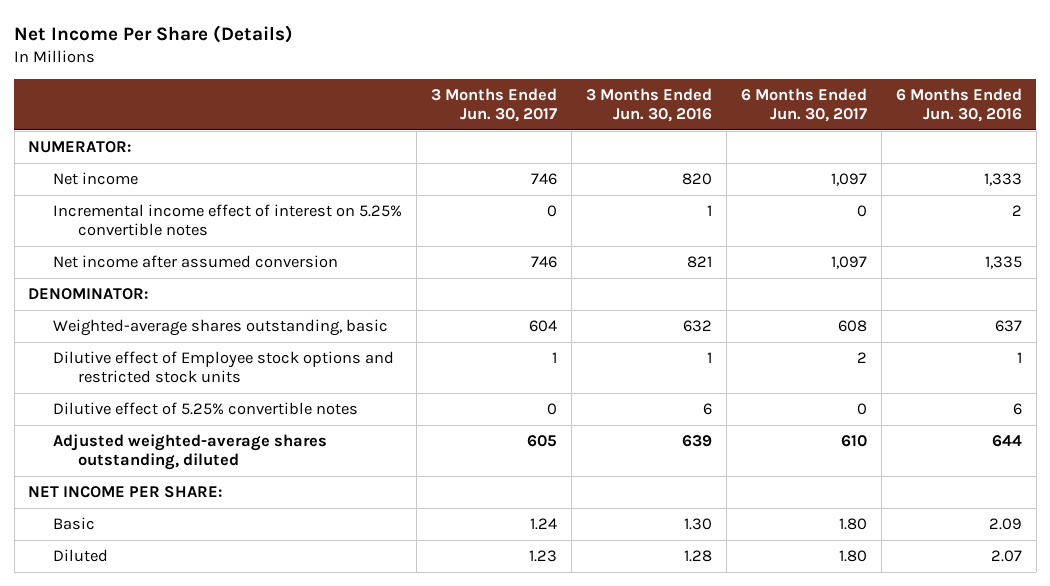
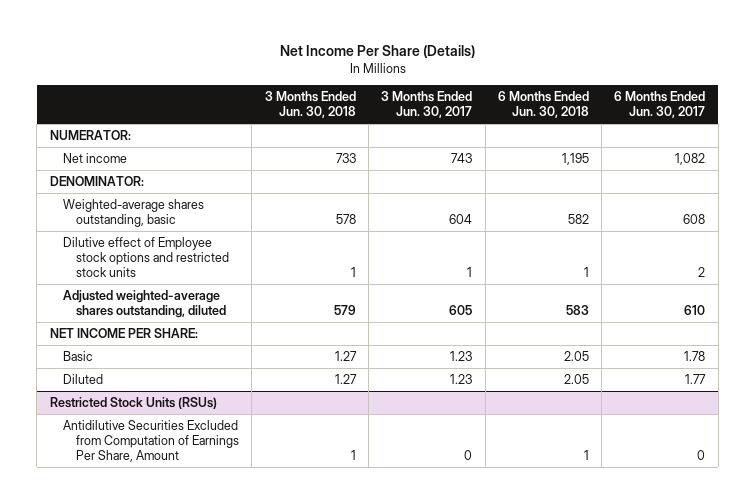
[585,87,712,123] 3 Months Ended Jun. 30, 2016 -> none
[895,87,1022,123] 6 Months Ended Jun. 30, 2016 -> none
none -> [264,91,356,118] 3 Months Ended Jun. 30, 2018
none -> [497,91,589,118] 6 Months Ended Jun. 30, 2018
[53,204,403,237] Incremental income effect of interest on 5.25% convertible notes -> none
[53,255,339,269] Net income after assumed conversion -> none
[530,173,557,186] 746 -> [451,153,473,164] 743
[830,173,867,187] 1,097 -> [675,153,706,166] 1,082
[53,402,359,416] Dilutive effect of 5.25% convertible notes -> none
[529,518,557,531] 1.24 -> [450,351,473,362] 1.23
[838,518,867,531] 1.80 -> [684,351,706,362] 1.78
[838,550,867,563] 1.80 -> [685,374,707,385] 1.77
none -> [49,397,217,410] Restricted Stock Units (RSUs)
none -> [62,420,240,462] Antidilutive Securities Excluded from Computation of Earnings Per Share, Amount

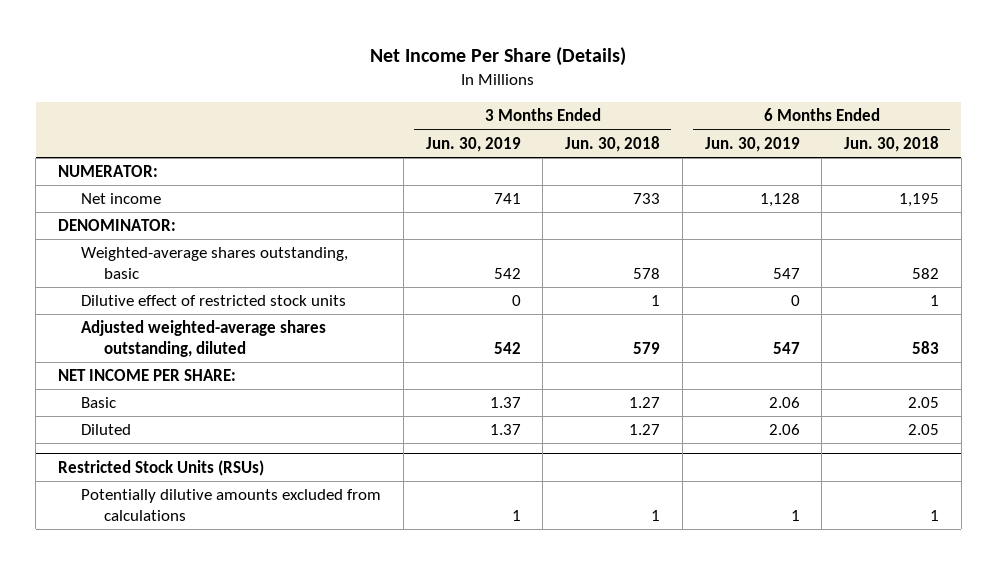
[381,91,473,118] 3 Months Ended Jun. 30, 2017 -> none
[614,91,706,118] 6 Months Ended Jun. 30, 2017 -> none
none -> [425,136,521,152] Jun. 30, 2019
none -> [704,136,800,152] Jun. 30, 2019
[62,237,230,277] Dilutive effect of Employee stock options and restricted stock units -> [81,295,347,307] Dilutive effect of restricted stock units
[62,420,240,462] Antidilutive Securities Excluded from Computation of Earnings Per Share, Amount -> [81,489,382,521] Potentially dilutive amounts excluded from calculations

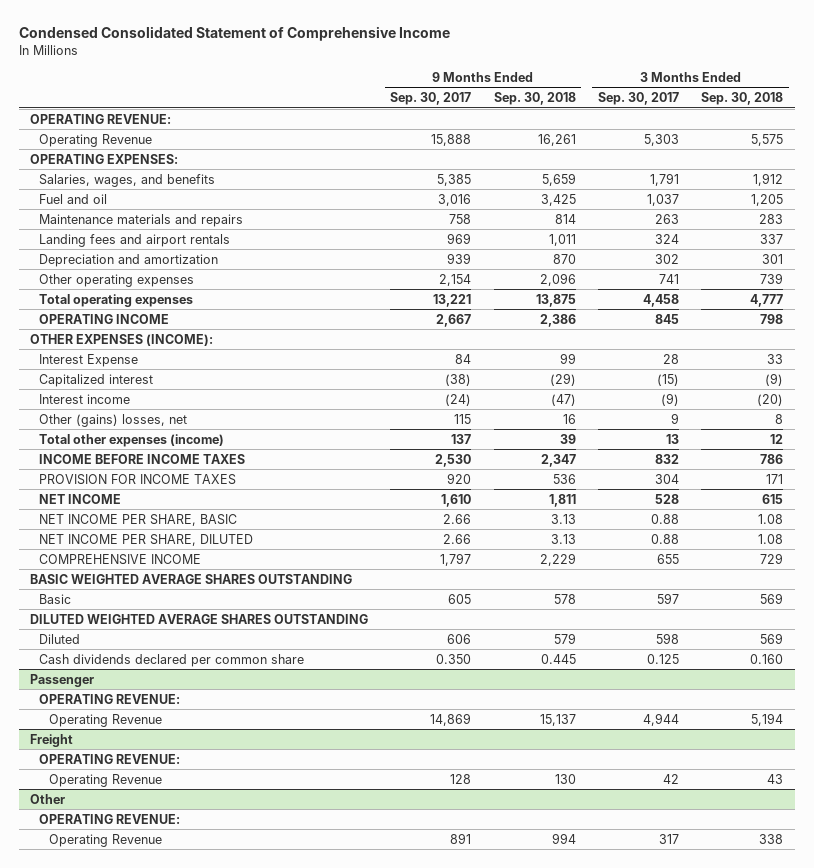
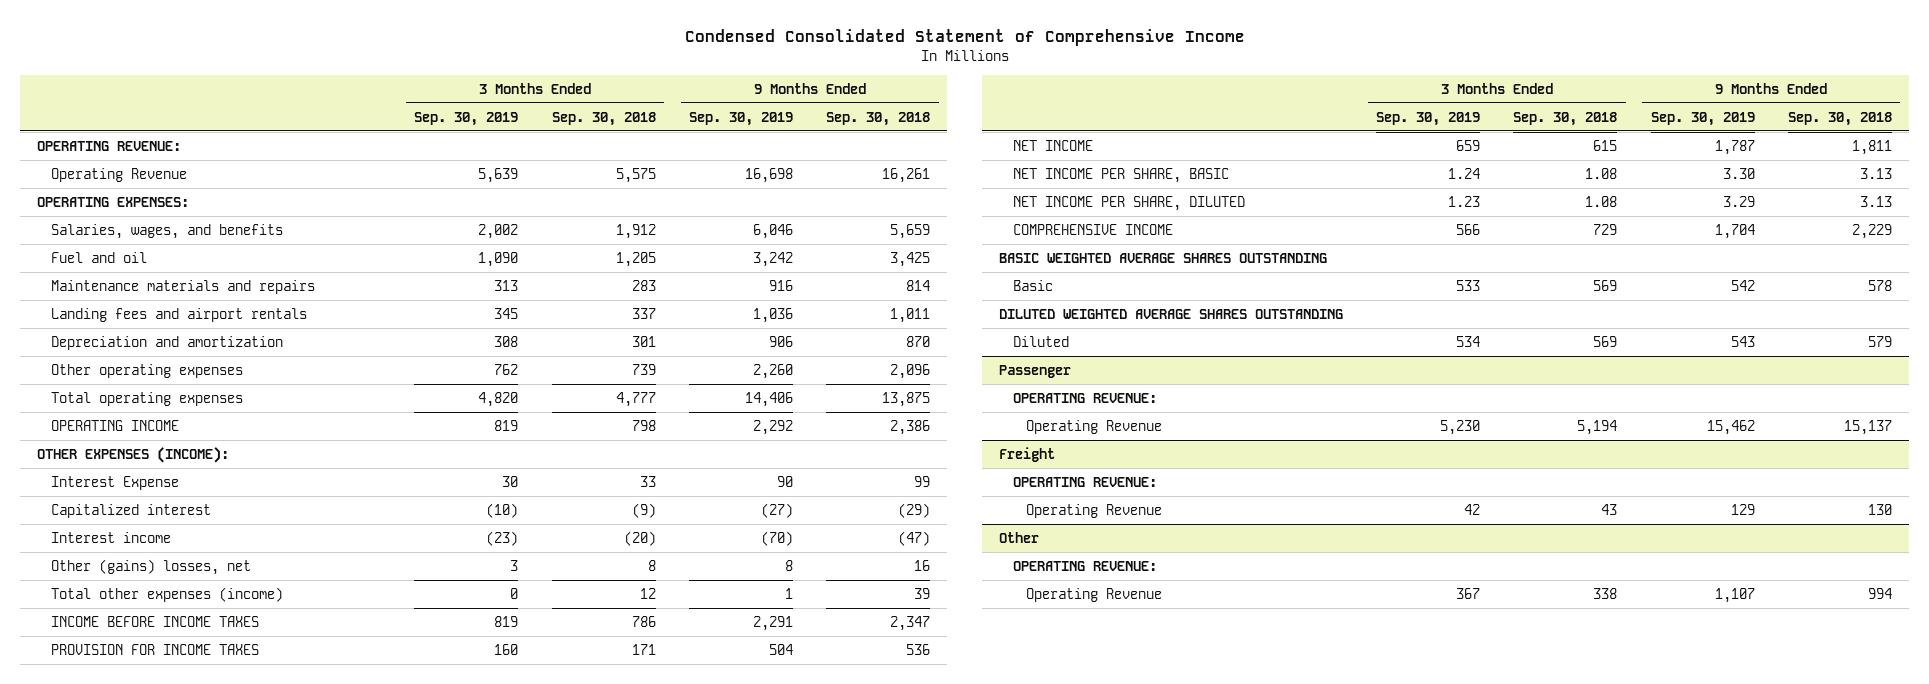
[390,91,472,105] Sep. 30, 2017 -> none
[598,91,680,105] Sep. 30, 2017 -> none
none -> [414,111,519,126] Sep. 30, 2019
none -> [689,111,794,126] Sep. 30, 2019
[39,653,305,667] Cash dividends declared per common share -> none

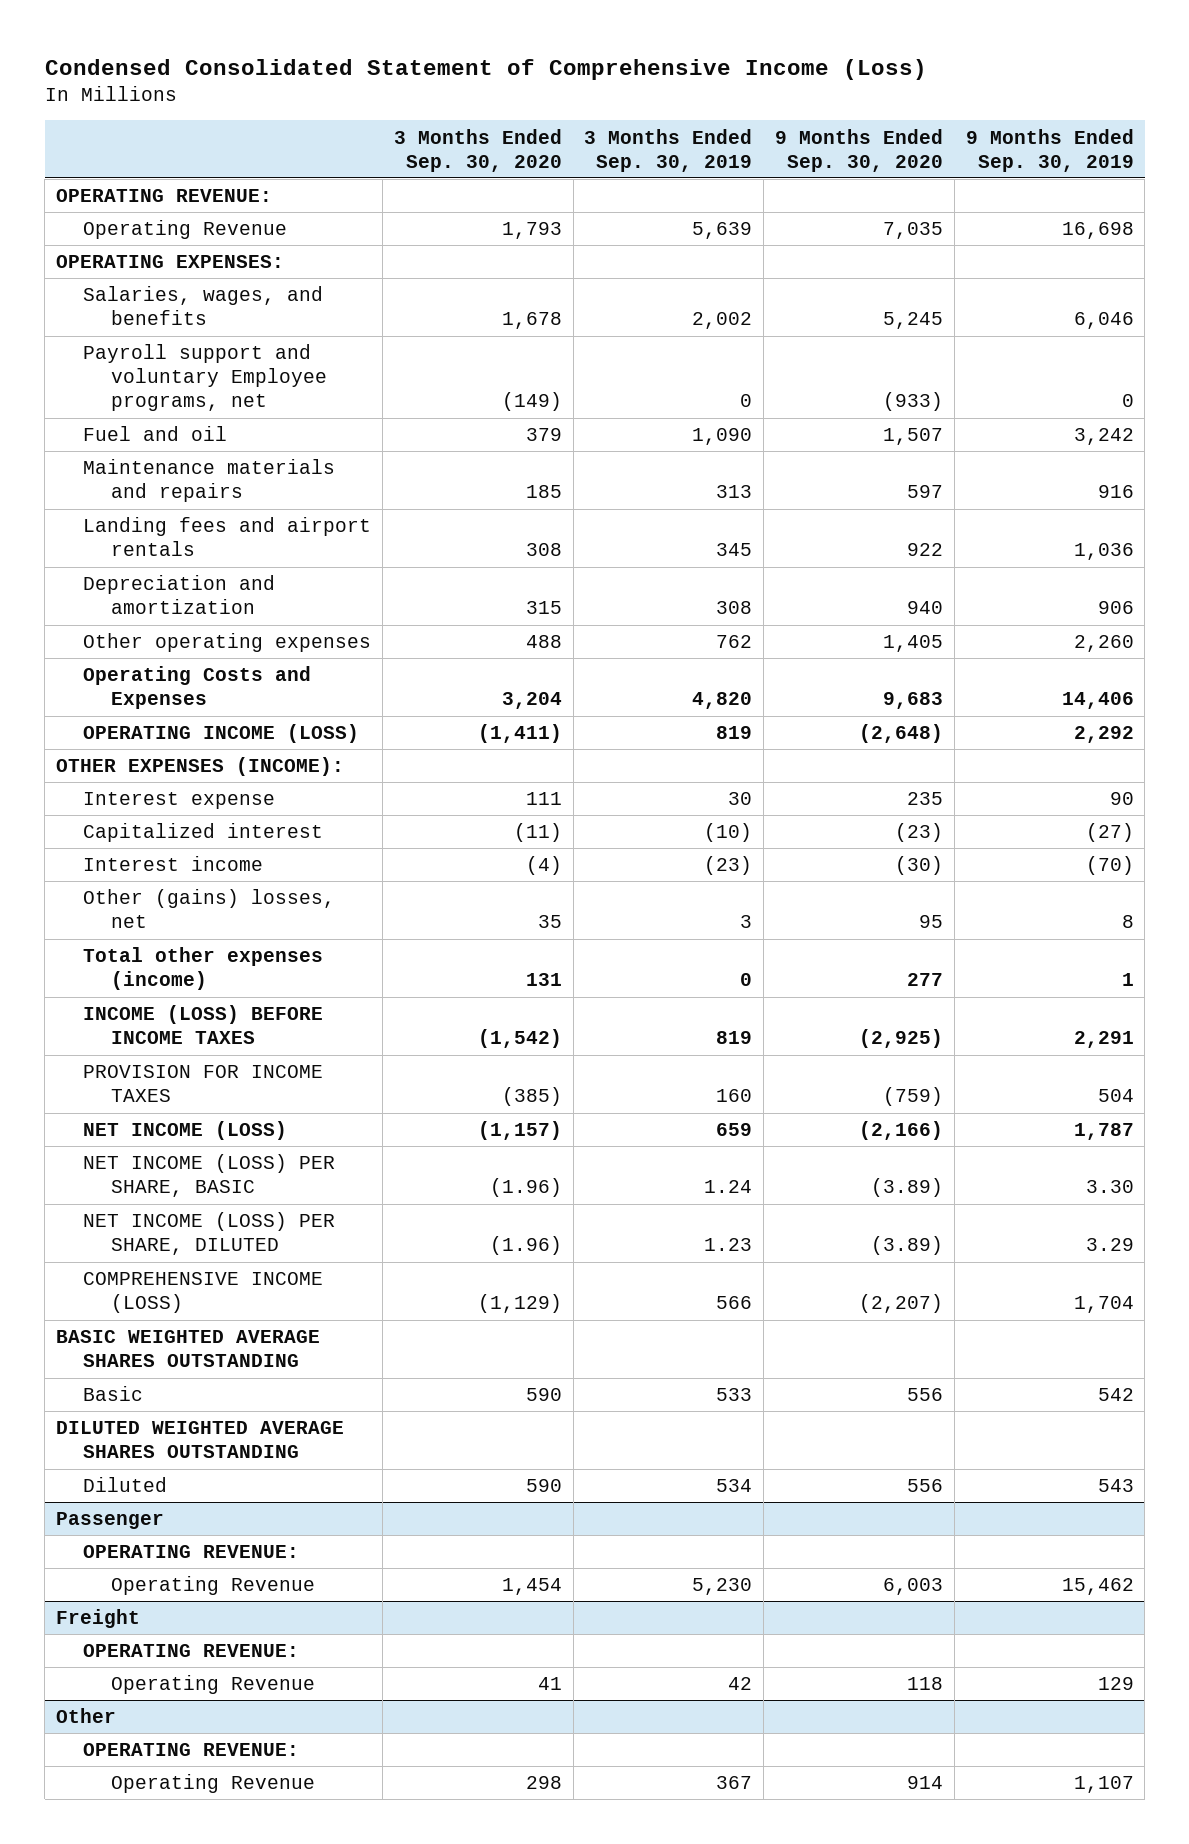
[684,29,1245,47] Condensed Consolidated Statement of Comprehensive Income -> [44,58,927,80] Condensed Consolidated Statement of Comprehensive Income (Loss)
[551,111,656,126] Sep. 30, 2018 -> none
[826,111,931,126] Sep. 30, 2018 -> none
none -> [393,128,562,172] 3 Months Ended Sep. 30, 2020
none -> [774,128,943,172] 9 Months Ended Sep. 30, 2020
none -> [83,344,327,412] Payroll support and voluntary Employee programs, net
[50,391,243,406] Total operating expenses -> [83,666,312,710] Operating Costs and Expenses
[50,419,179,431] OPERATING INCOME -> [83,724,360,744] OPERATING INCOME (LOSS)
[50,475,179,490] Interest Expense -> [83,792,276,810] Interest expense
[50,615,259,627] INCOME BEFORE INCOME TAXES -> [83,1005,324,1045] INCOME (LOSS) BEFORE INCOME TAXES
[1012,139,1093,151] NET INCOME -> [83,1121,288,1141] NET INCOME (LOSS)
[1012,167,1229,183] NET INCOME PER SHARE, BASIC -> [83,1154,336,1198] NET INCOME (LOSS) PER SHARE, BASIC
[1012,195,1245,211] NET INCOME PER SHARE, DILUTED -> [83,1212,336,1256] NET INCOME (LOSS) PER SHARE, DILUTED
[1012,223,1173,235] COMPREHENSIVE INCOME -> [83,1272,324,1314] COMPREHENSIVE INCOME (LOSS)

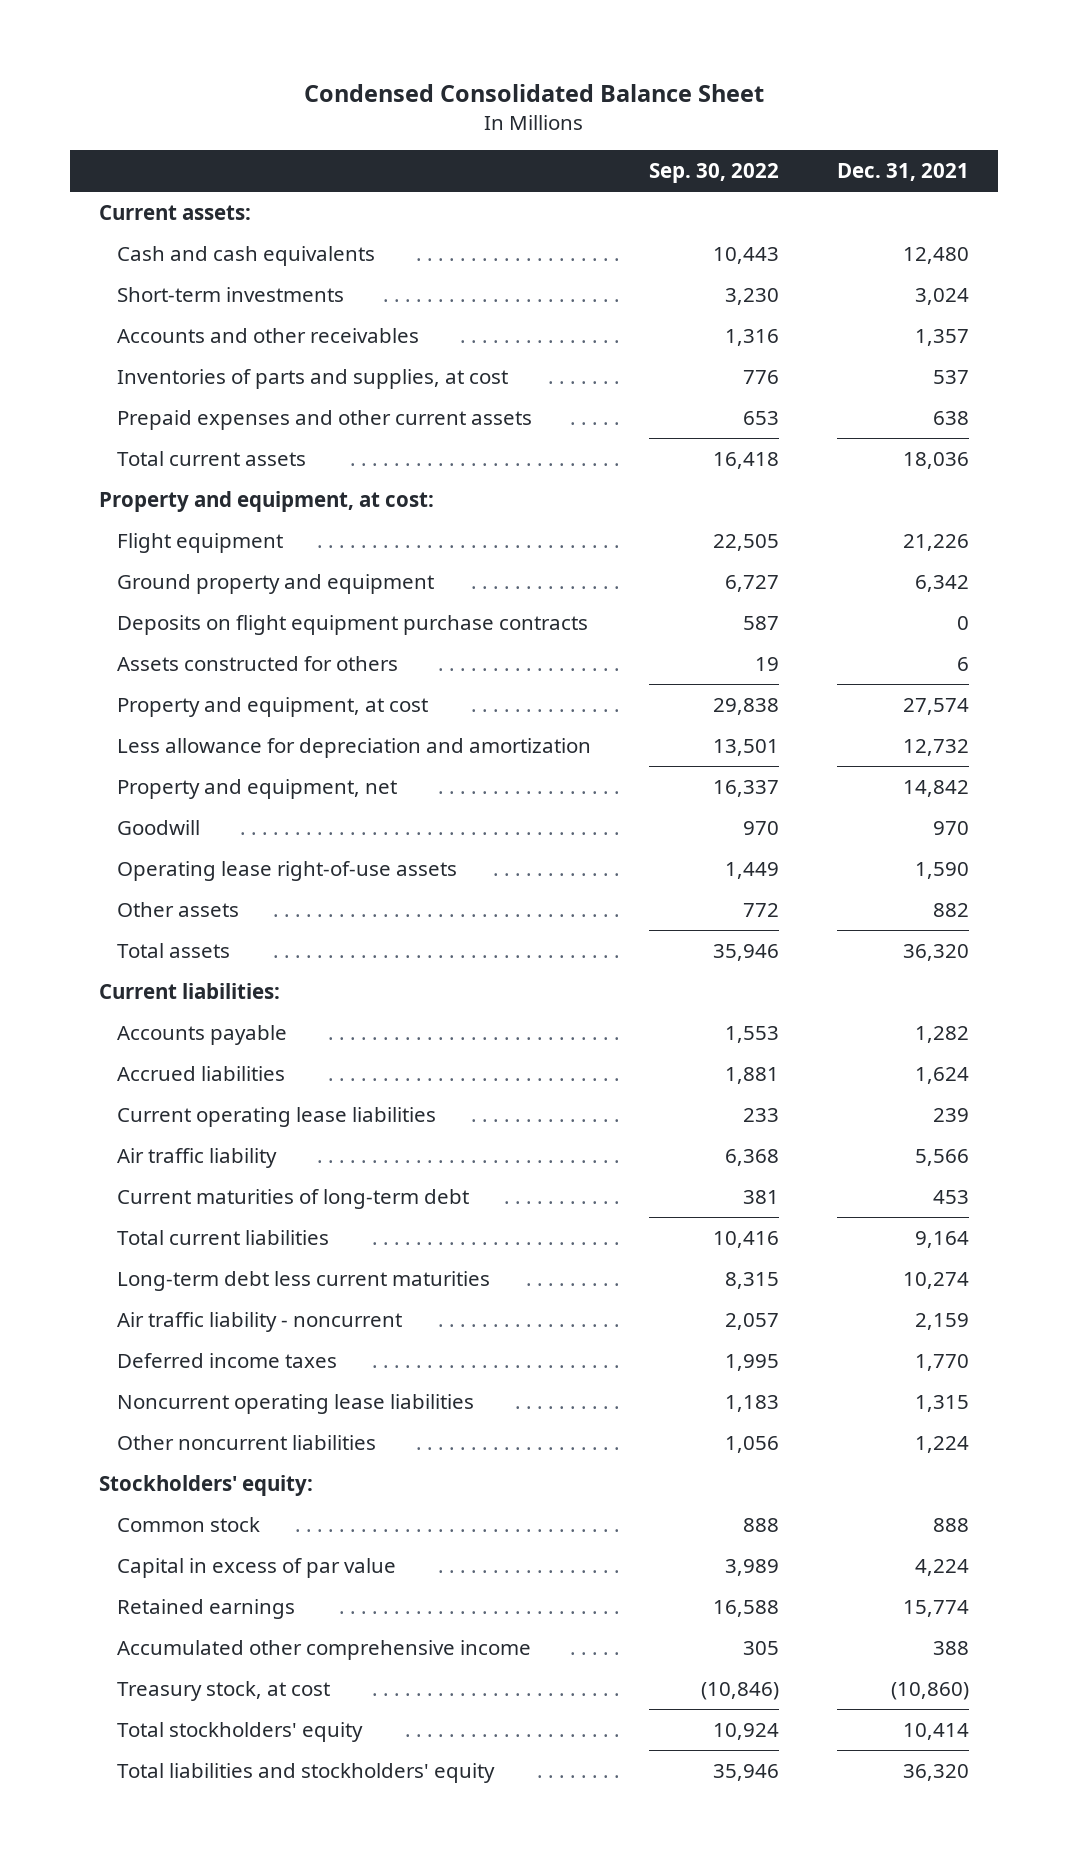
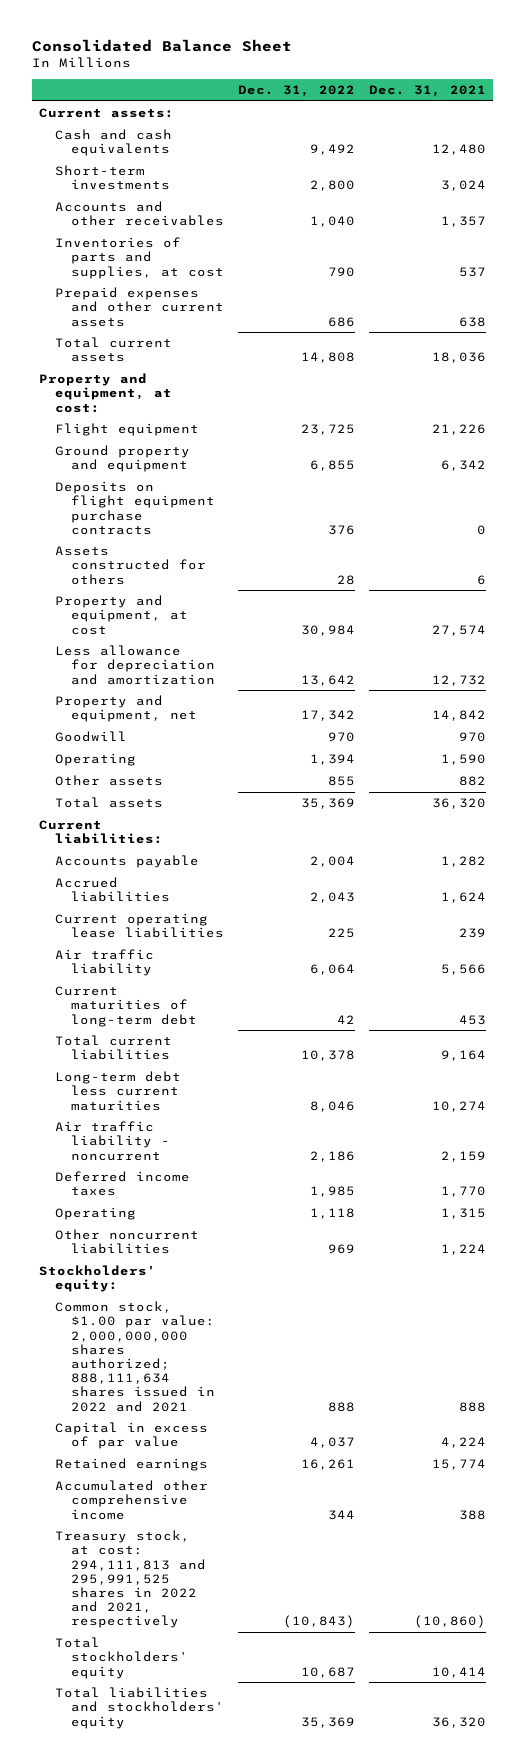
[304,84,765,103] Condensed Consolidated Balance Sheet -> [32,38,293,52] Consolidated Balance Sheet
[649,163,780,184] Sep. 30, 2022 -> none
none -> [238,85,356,98] Dec. 31, 2022
[117,860,458,881] Operating lease right-of-use assets -> [55,753,137,767] Operating
[117,1393,475,1414] Noncurrent operating lease liabilities -> [55,1207,137,1221] Operating
[117,1516,261,1532] Common stock -> [55,1301,215,1412] Common stock, $1.00 par value: 2,000,000,000 shares authorized; 888,111,634 shares issued in 2022 and 2021
[117,1680,331,1701] Treasury stock, at cost -> [55,1530,206,1629] Treasury stock, at cost: 294,111,813 and 295,991,525 shares in 2022 and 2021, respectively

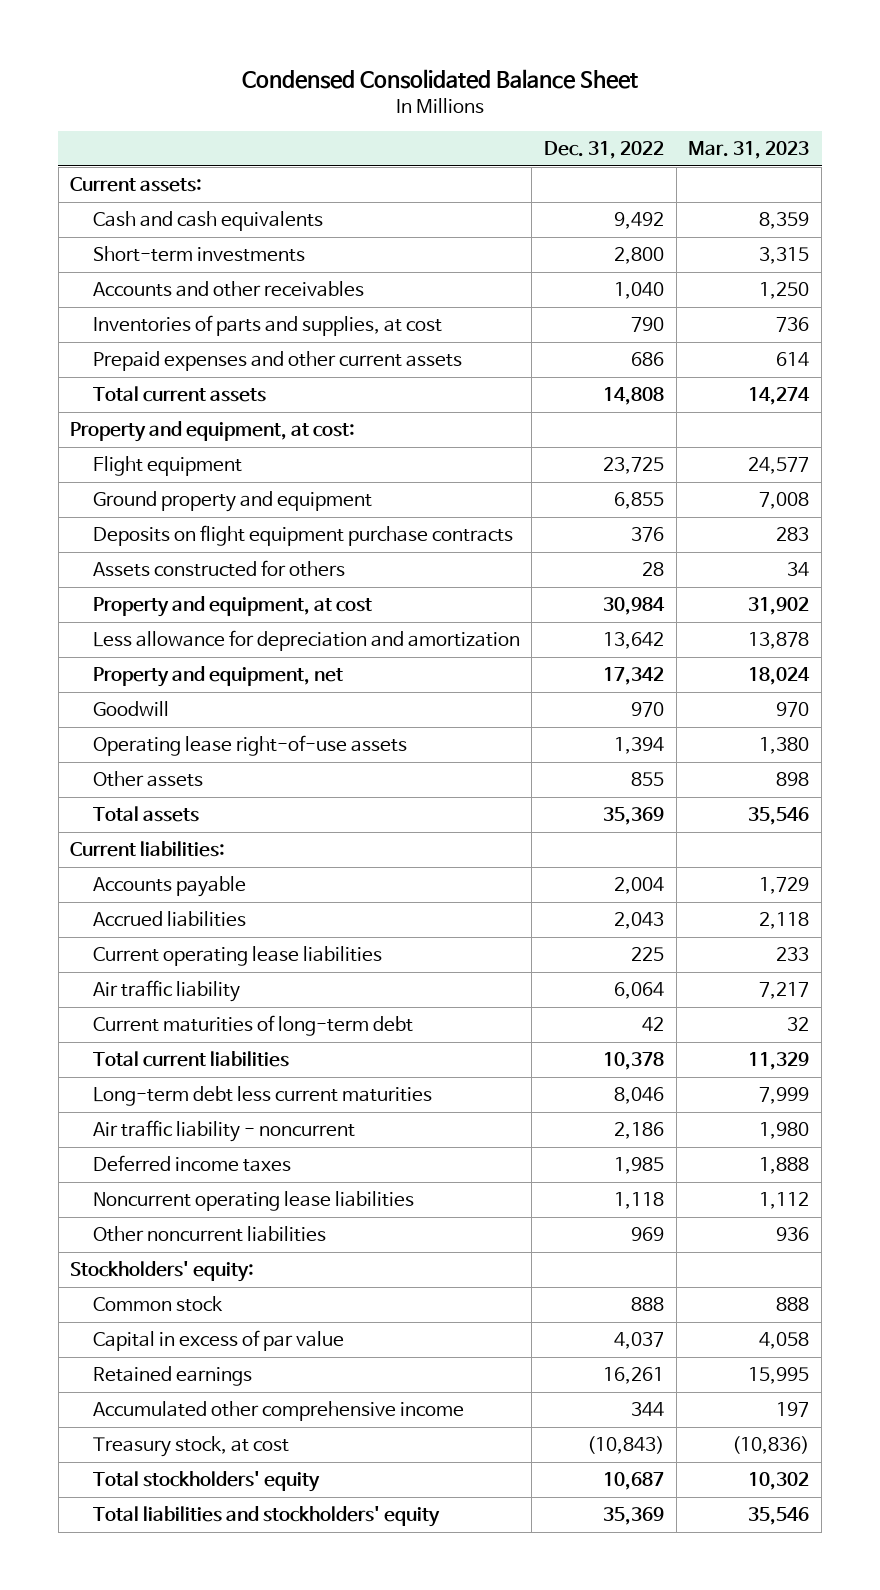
[32,38,293,52] Consolidated Balance Sheet -> [241,69,638,90] Condensed Consolidated Balance Sheet
[369,85,487,98] Dec. 31, 2021 -> none
none -> [688,141,810,160] Mar. 31, 2023
[55,753,137,767] Operating -> [92,735,407,757] Operating lease right-of-use assets
[55,1207,137,1221] Operating -> [92,1191,414,1212] Noncurrent operating lease liabilities
[55,1301,215,1412] Common stock, $1.00 par value: 2,000,000,000 shares authorized; 888,111,634 shares issued in 2022 and 2021 -> [92,1296,223,1313] Common stock
[55,1530,206,1629] Treasury stock, at cost: 294,111,813 and 295,991,525 shares in 2022 and 2021, respectively -> [92,1436,289,1458] Treasury stock, at cost

